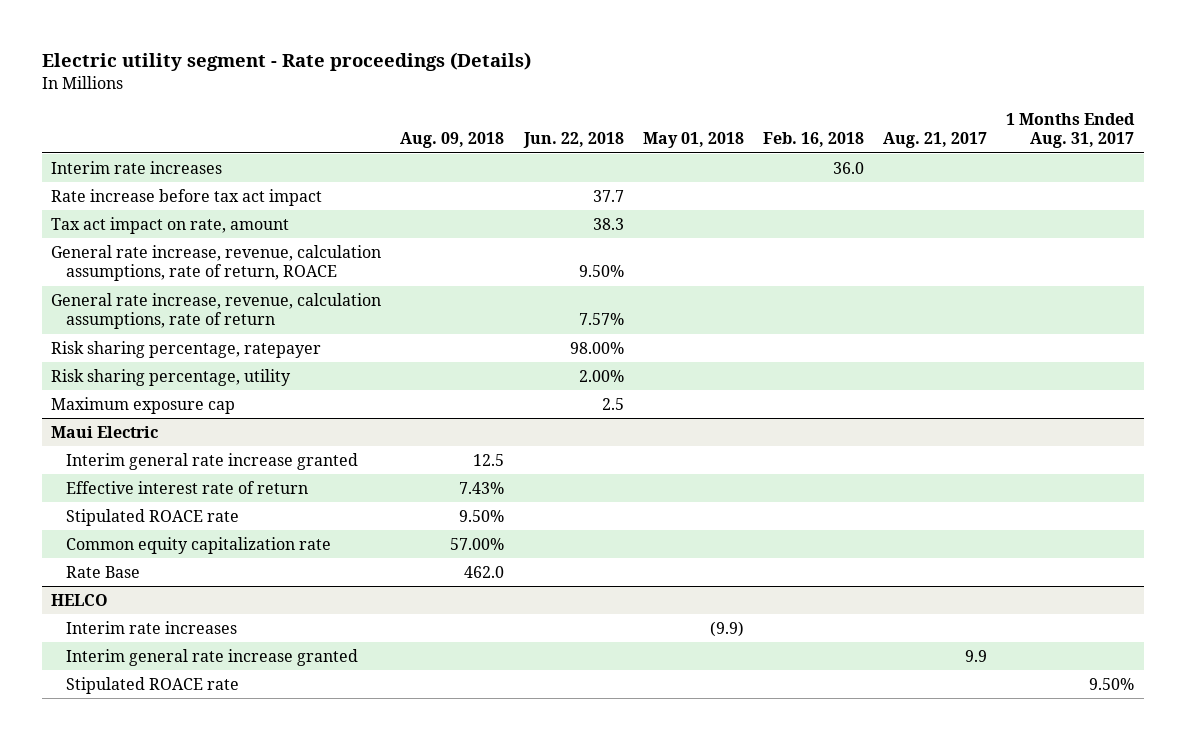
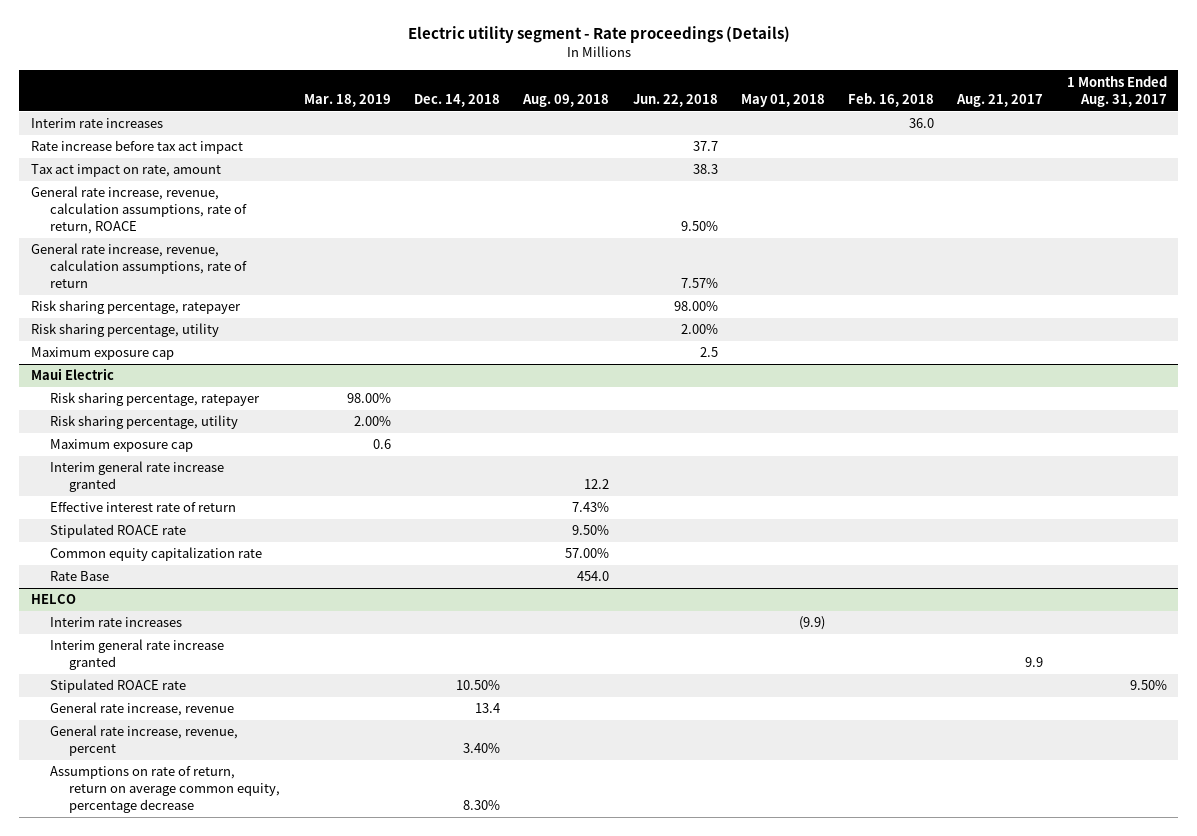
none -> [303,93,391,107] Mar. 18, 2019
none -> [413,93,500,107] Dec. 14, 2018
none -> [50,392,261,407] Risk sharing percentage, ratepayer
none -> [50,415,239,430] Risk sharing percentage, utility
none -> [50,439,194,453] Maximum exposure cap
[473,454,505,467] 12.5 -> [584,479,610,490] 12.2
[464,566,505,579] 462.0 -> [577,571,610,582] 454.0
none -> [50,702,235,717] General rate increase, revenue
none -> [50,725,239,757] General rate increase, revenue, percent
none -> [50,766,281,814] Assumptions on rate of return, return on average common equity, percentage decrease

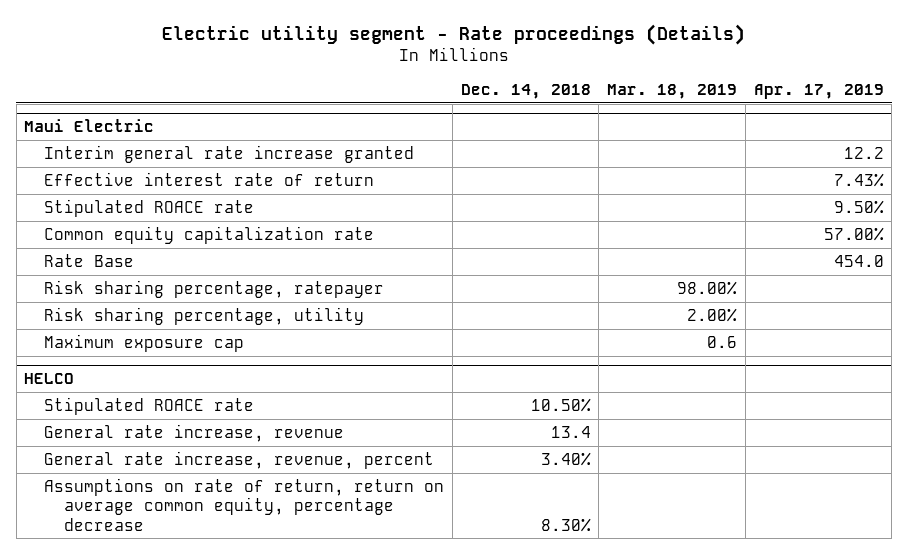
[522,93,610,107] Aug. 09, 2018 -> none
[632,93,718,107] Jun. 22, 2018 -> none
[740,93,825,107] May 01, 2018 -> none
[848,92,935,107] Feb. 16, 2018 -> none
[956,93,1044,107] Aug. 21, 2017 -> none
[1066,75,1167,107] 1 Months Ended Aug. 31, 2017 -> none
none -> [753,83,884,99] Apr. 17, 2019
[30,118,163,129] Interim rate increases -> none
[30,140,243,155] Rate increase before tax act impact -> none
[30,164,221,178] Tax act impact on rate, amount -> none
[30,186,248,235] General rate increase, revenue, calculation assumptions, rate of return, ROACE -> none
[30,243,248,289] General rate increase, revenue, calculation assumptions, rate of return -> none
[30,300,241,315] Risk sharing percentage, ratepayer -> none
[30,323,219,338] Risk sharing percentage, utility -> none
[30,347,174,361] Maximum exposure cap -> none
[50,392,261,407] Risk sharing percentage, ratepayer -> [44,279,385,298] Risk sharing percentage, ratepayer
[50,415,239,430] Risk sharing percentage, utility -> [44,306,365,325] Risk sharing percentage, utility
[50,439,194,453] Maximum exposure cap -> [44,333,245,352] Maximum exposure cap
[50,617,183,628] Interim rate increases -> none
[50,639,225,671] Interim general rate increase granted -> none

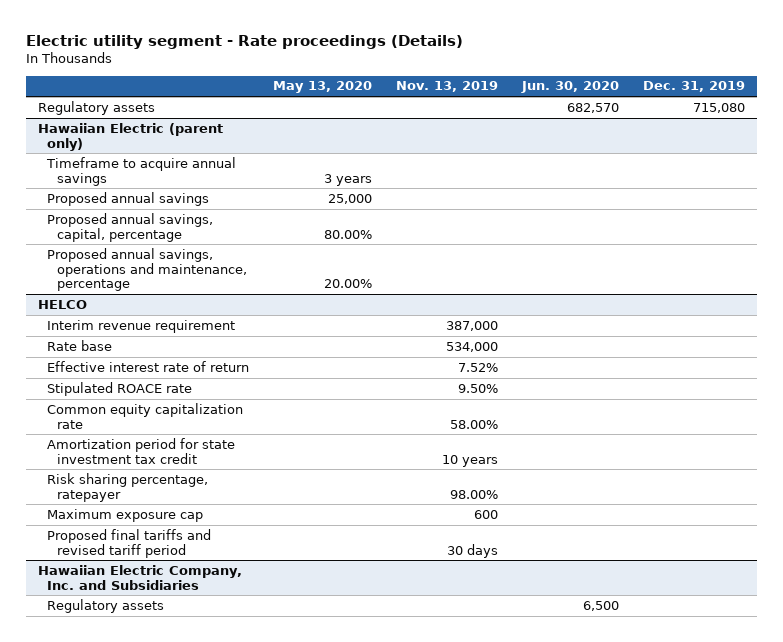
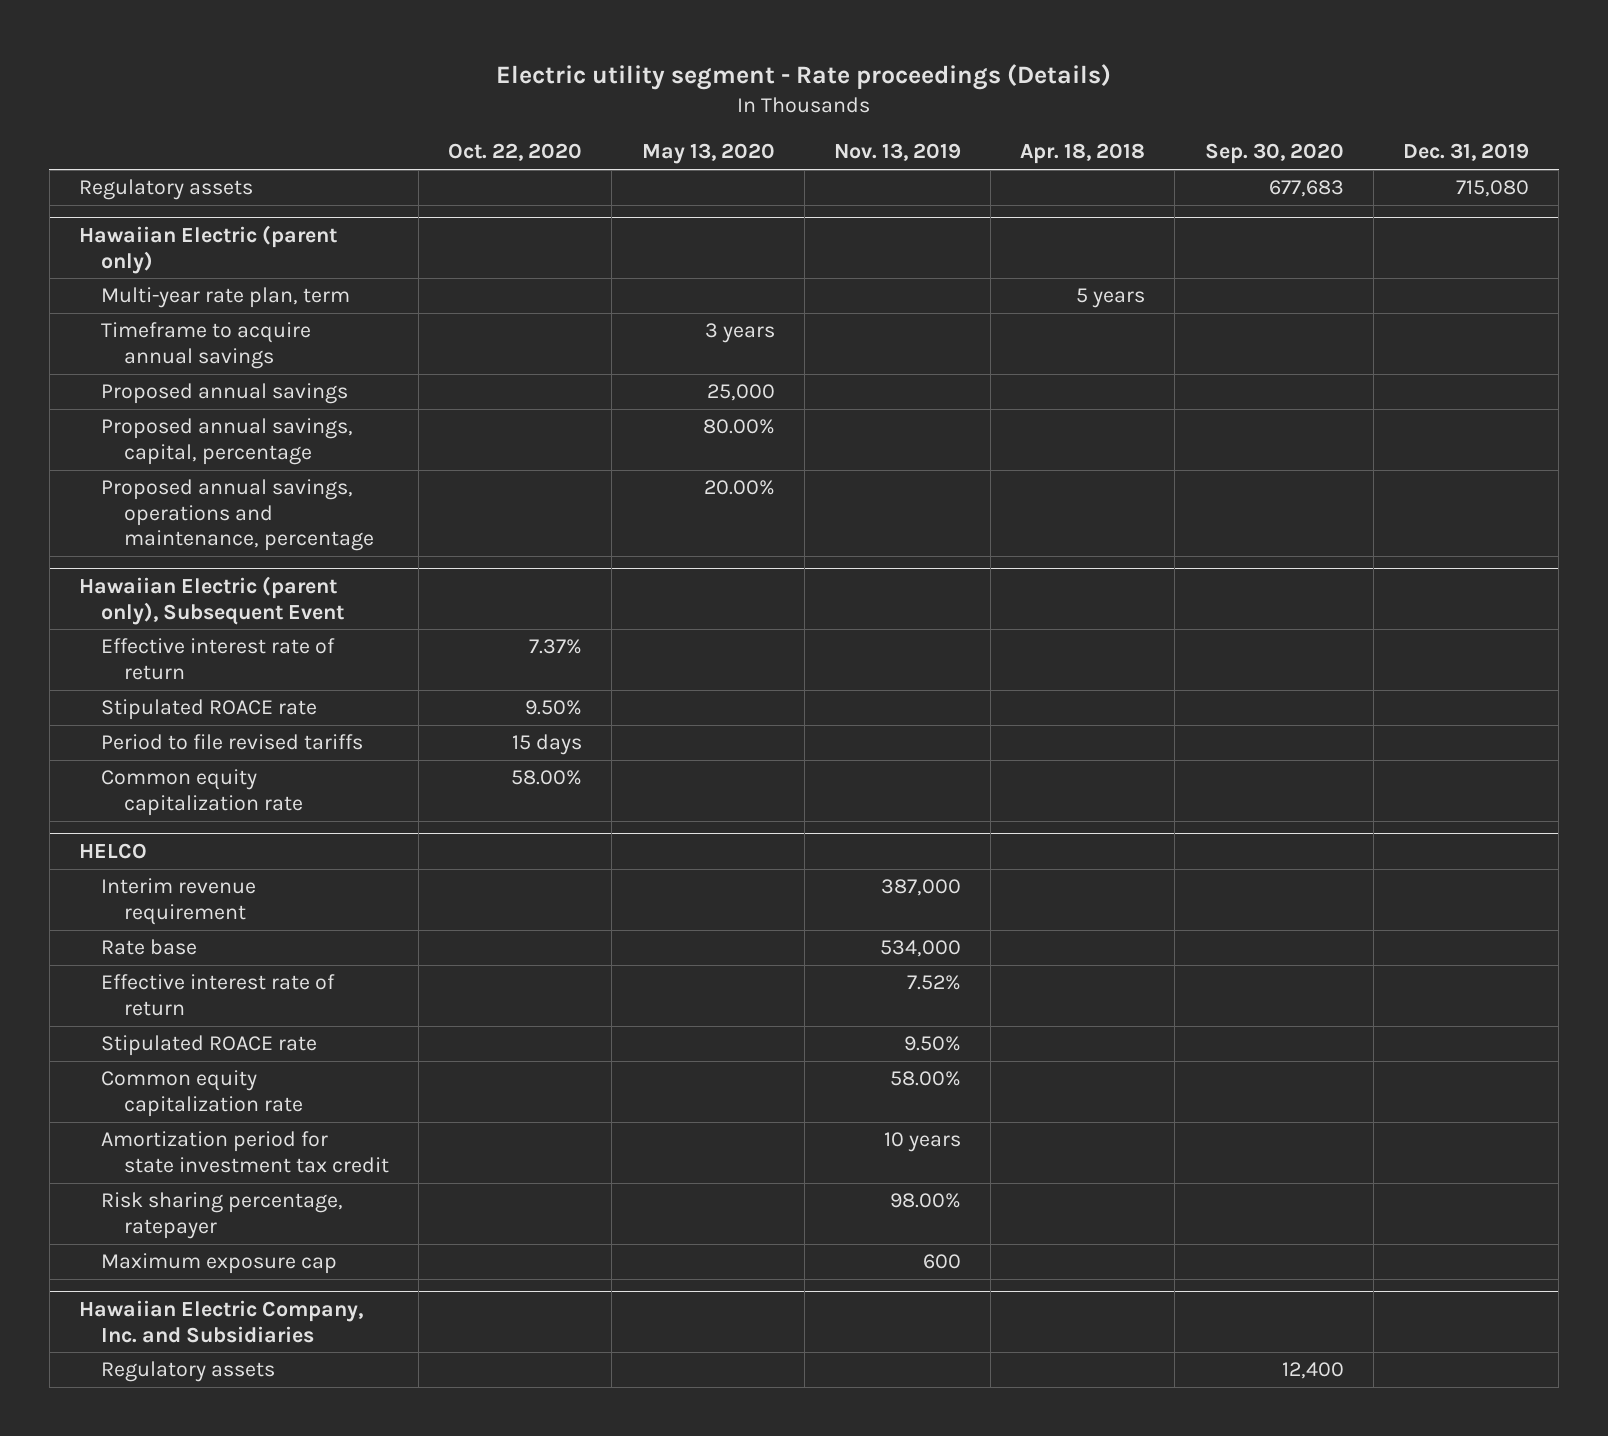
[520,81,619,94] Jun. 30, 2020 -> none
none -> [448,143,583,162] Oct. 22, 2020
none -> [1020,143,1146,165] Apr. 18, 2018
none -> [1204,143,1344,165] Sep. 30, 2020
none -> [101,287,351,309] Multi-year rate plan, term
none -> [78,576,345,625] Hawaiian Electric (parent only), Subsequent Event
none -> [101,638,336,680] Effective interest rate of return
none -> [101,699,318,721] Stipulated ROACE rate
none -> [101,734,364,751] Period to file revised tariffs
none -> [101,769,303,816] Common equity capitalization rate
[47,528,212,558] Proposed final tariffs and revised tariff period -> none

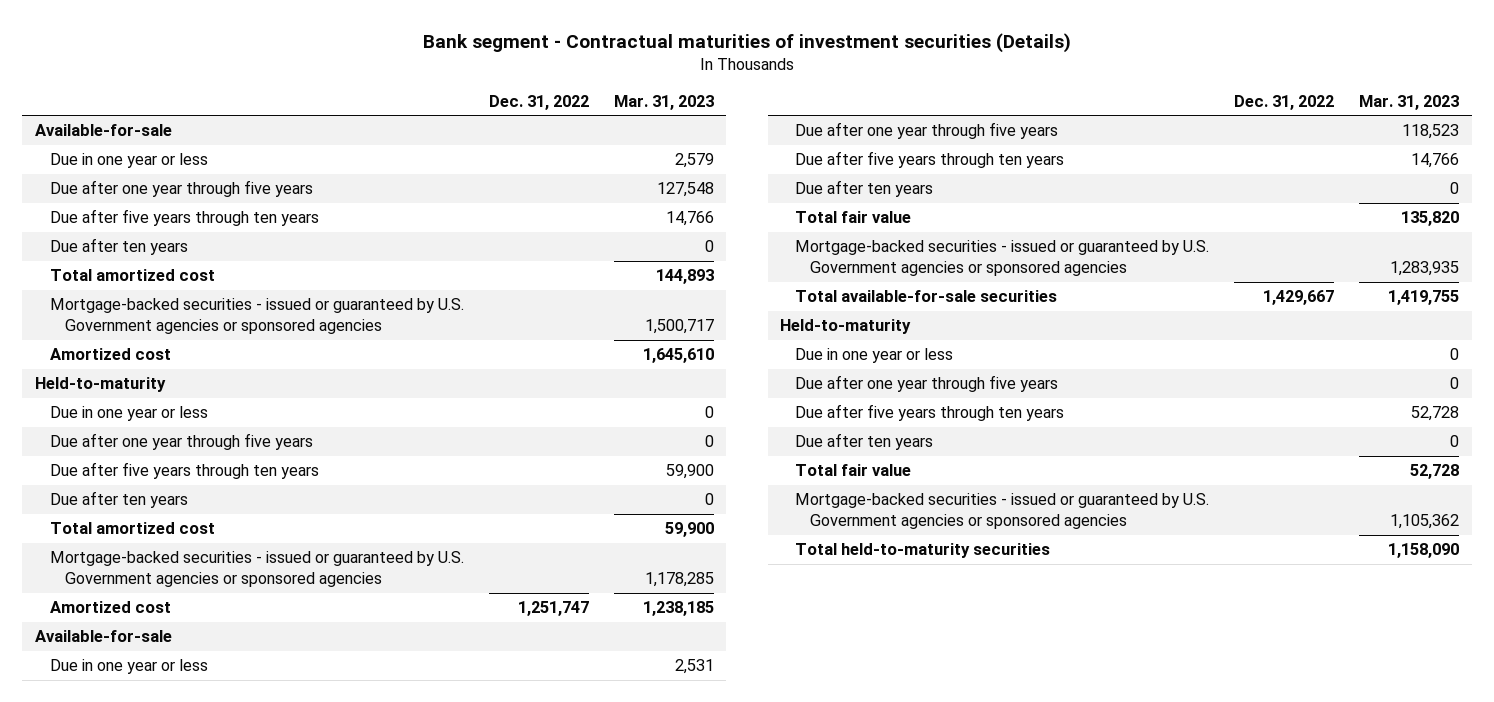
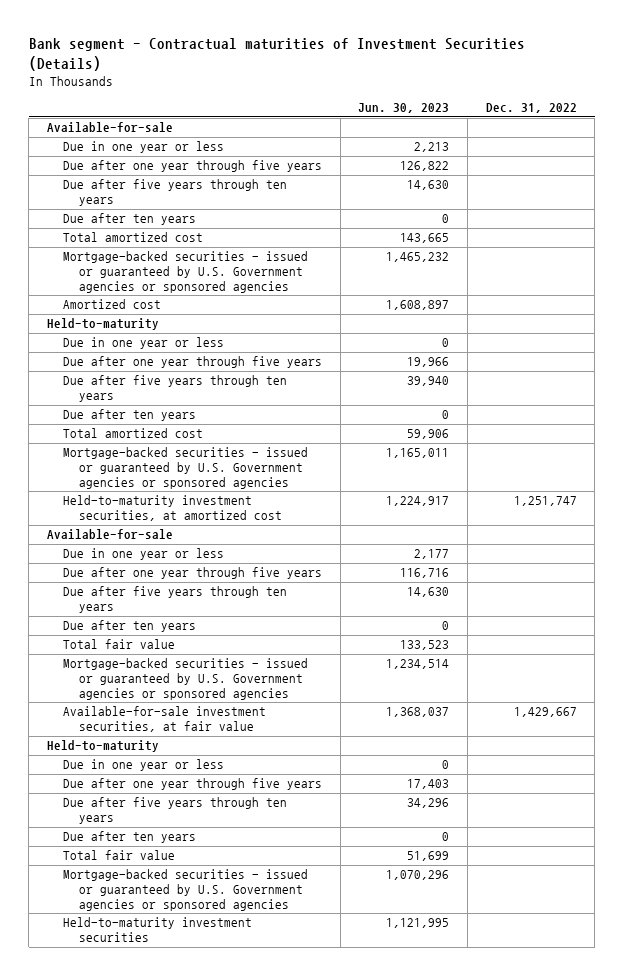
[423,32,1072,53] Bank segment - Contractual maturities of investment securities (Details) -> [28,38,525,72] Bank segment - Contractual maturities of Investment Securities (Details)
[613,94,714,110] Mar. 31, 2023 -> none
none -> [358,103,450,114] Jun. 30, 2023
[49,601,171,614] Amortized cost -> [63,495,283,522] Held-to-maturity investment securities, at amortized cost
[795,290,1058,303] Total available-for-sale securities -> [63,706,267,733] Available-for-sale investment securities, at fair value
[795,543,1051,559] Total held-to-maturity securities -> [63,917,253,943] Held-to-maturity investment securities

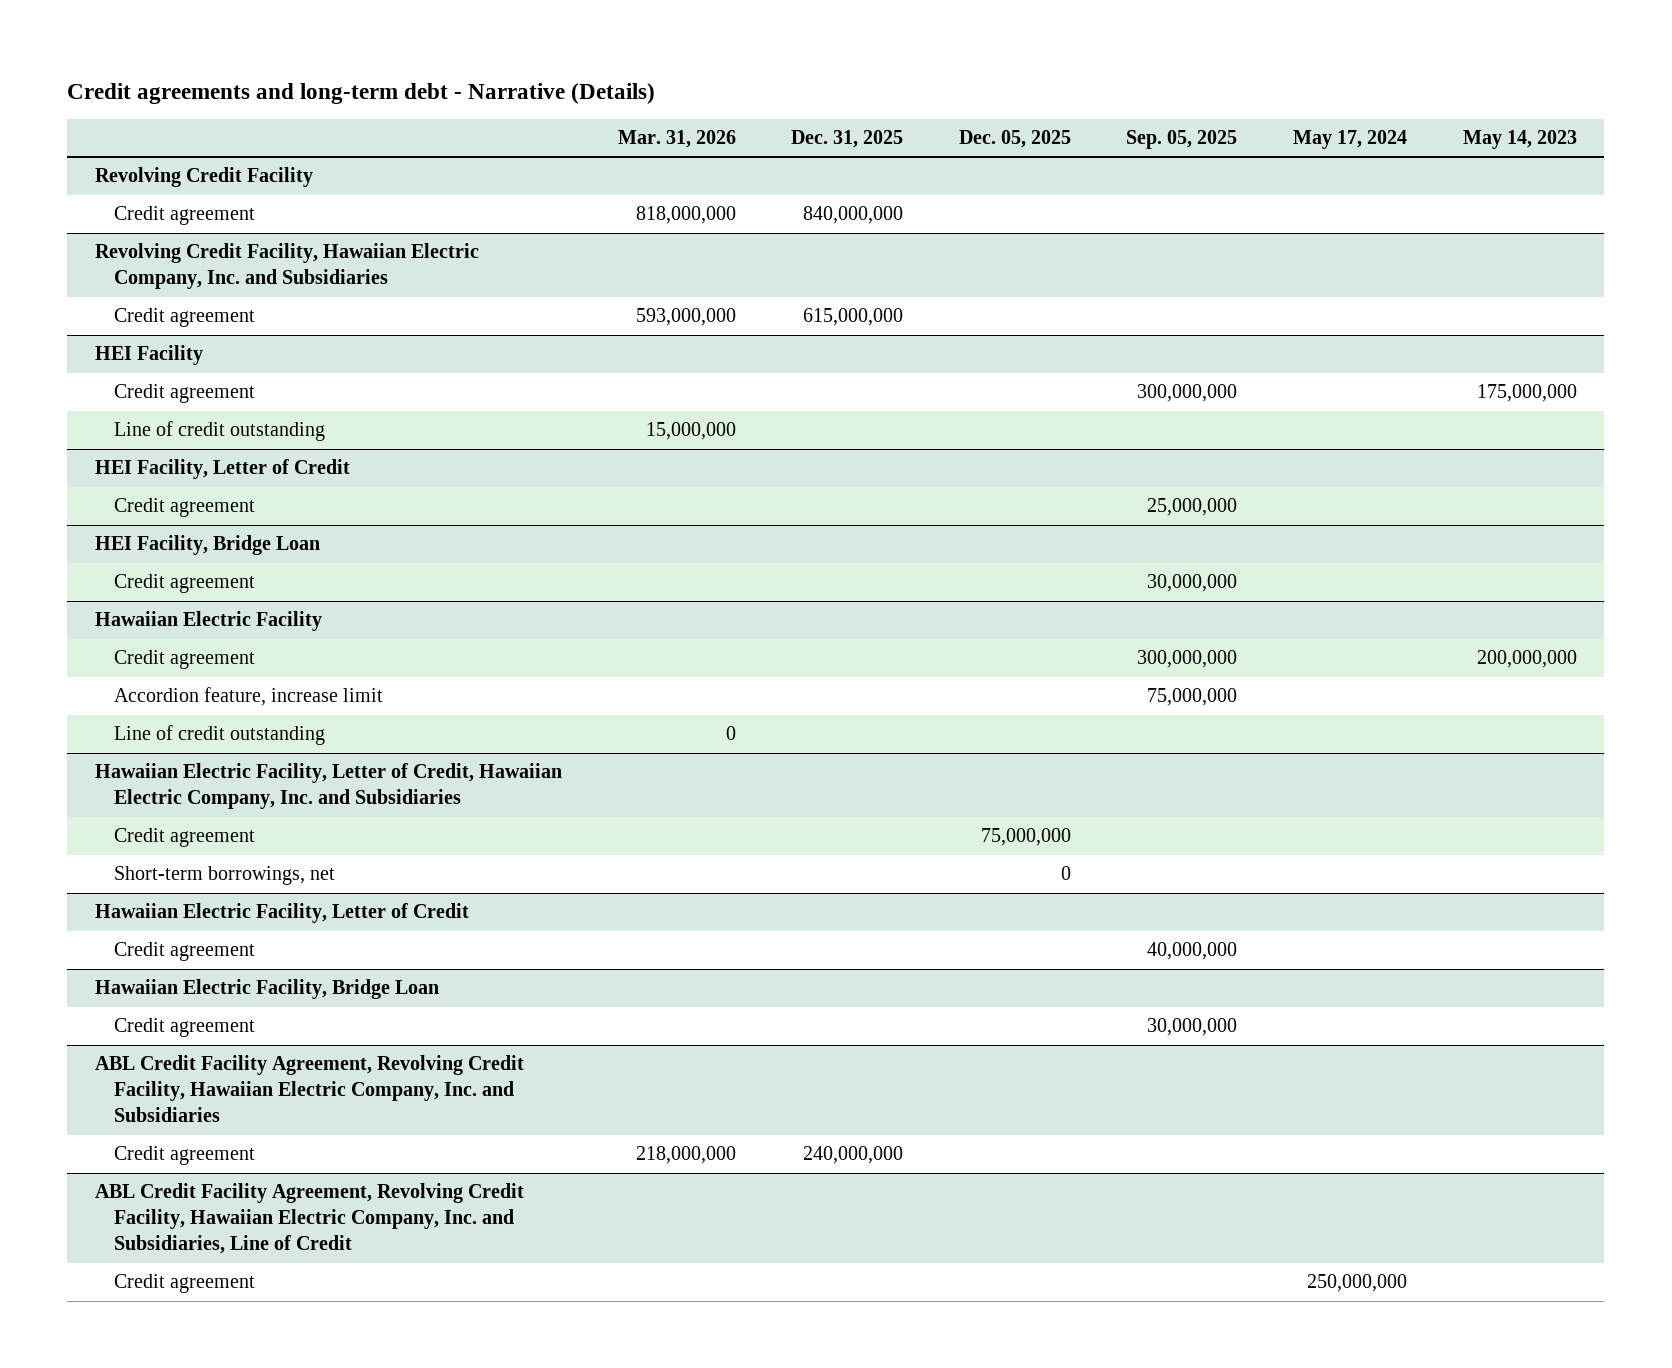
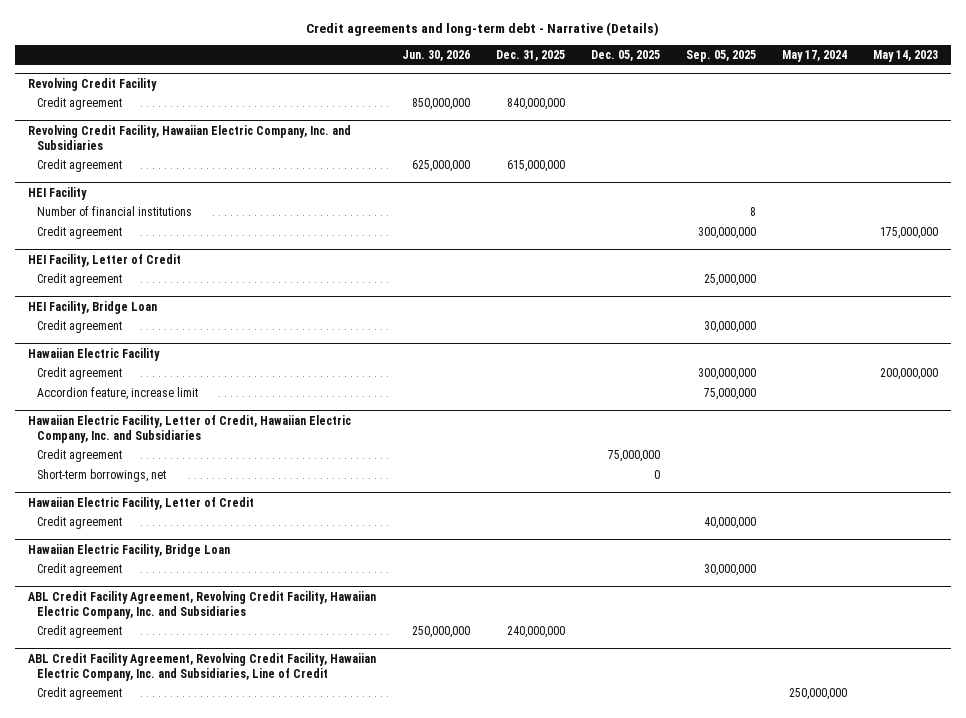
[617,130,736,149] Mar. 31, 2026 -> none
none -> [401,50,470,62] Jun. 30, 2026
none -> [37,206,193,217] Number of financial institutions
[114,421,326,442] Line of credit outstanding -> none
[114,725,326,746] Line of credit outstanding -> none

